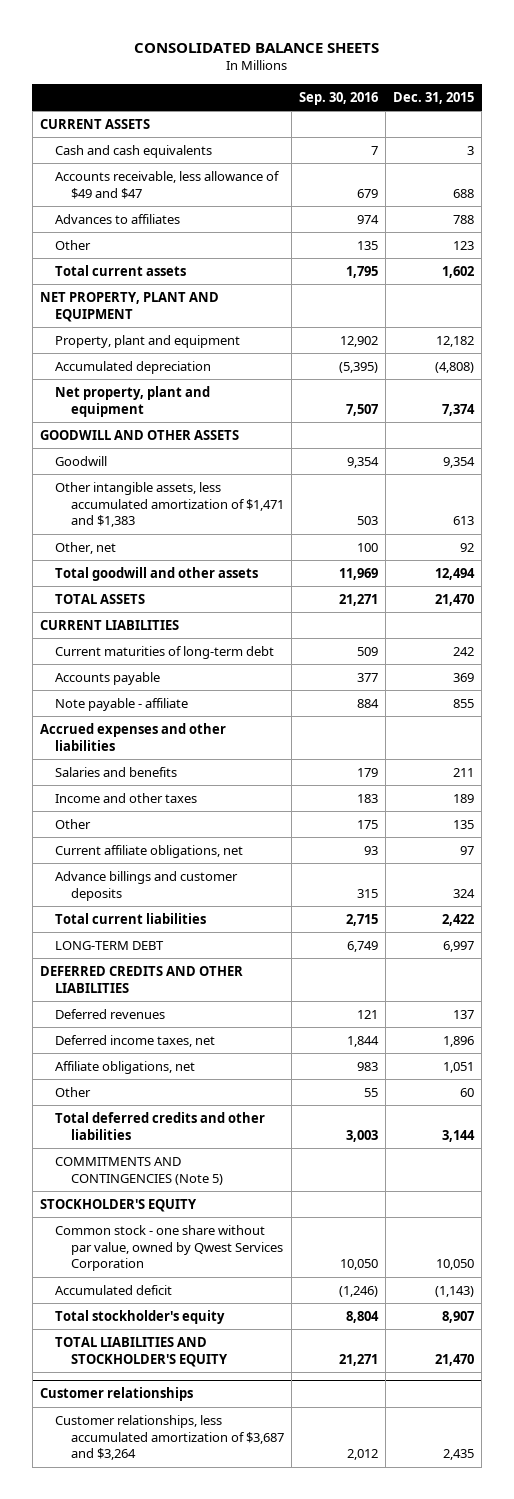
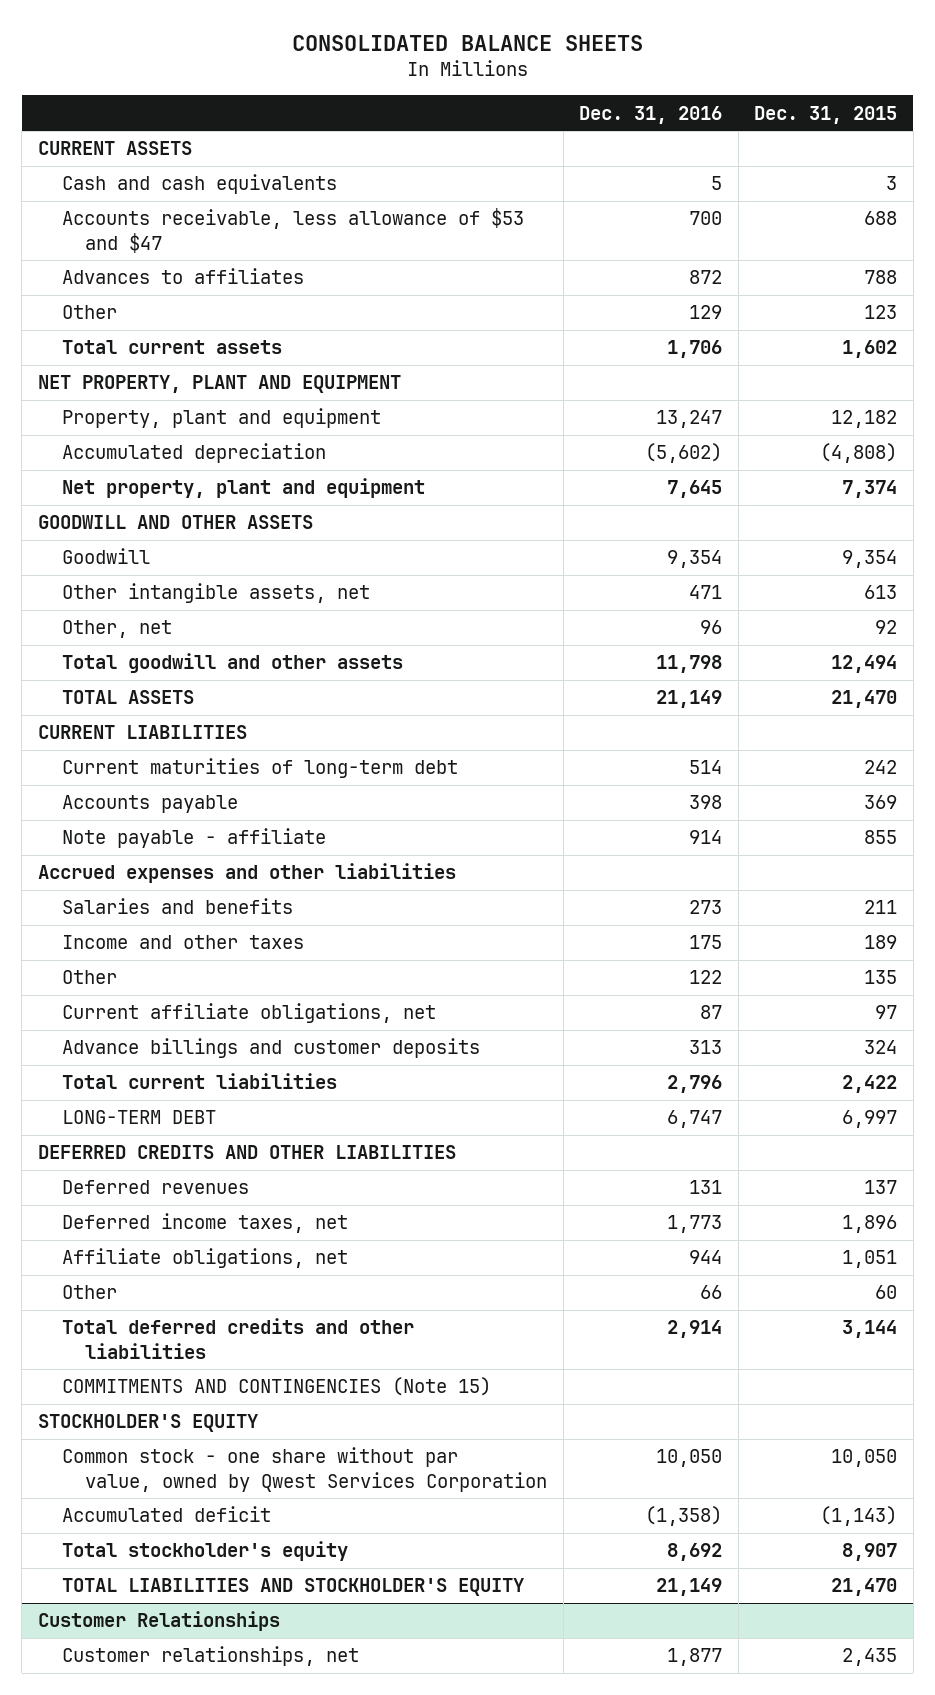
[298,91,378,105] Sep. 30, 2016 -> none
none -> [579,105,723,124] Dec. 31, 2016
[55,170,281,199] Accounts receivable, less allowance of $49 and $47 -> [61,208,524,253] Accounts receivable, less allowance of $53 and $47
[55,481,284,528] Other intangible assets, less accumulated amortization of $1,471 and $1,383 -> [61,583,370,604] Other intangible assets, net
[55,1156,223,1185] COMMITMENTS AND CONTINGENCIES (Note 5) -> [61,1377,491,1397] COMMITMENTS AND CONTINGENCIES (Note 15)
[39,1387,193,1402] Customer relationships -> [38,1611,281,1632] Customer Relationships
[55,1414,284,1461] Customer relationships, less accumulated amortization of $3,687 and $3,264 -> [61,1646,359,1667] Customer relationships, net

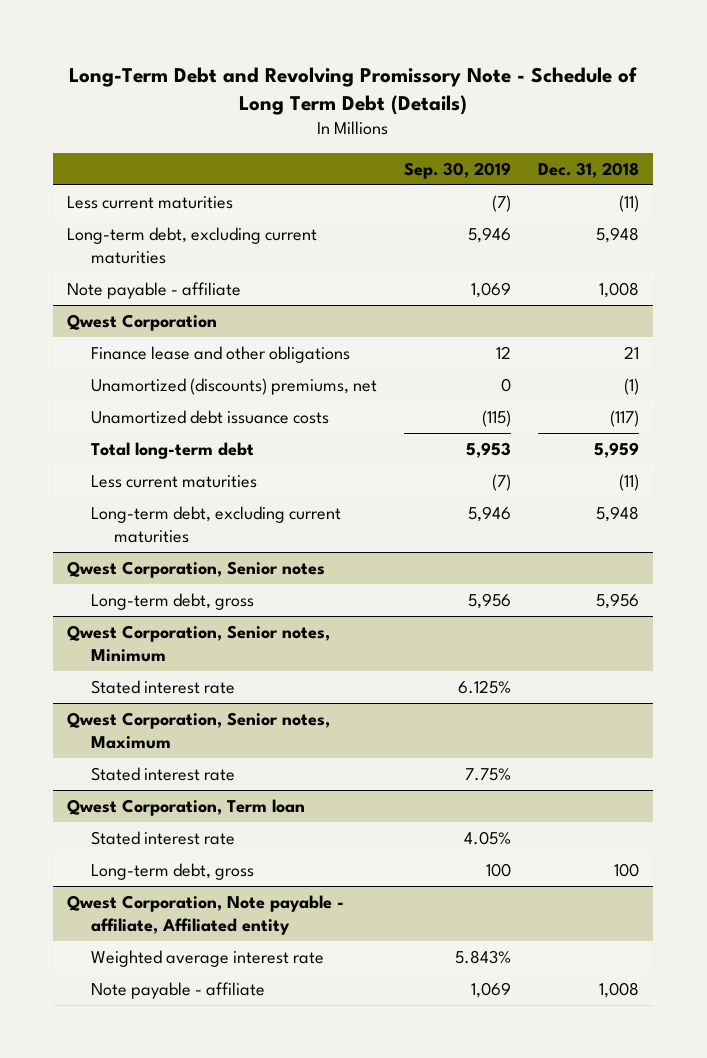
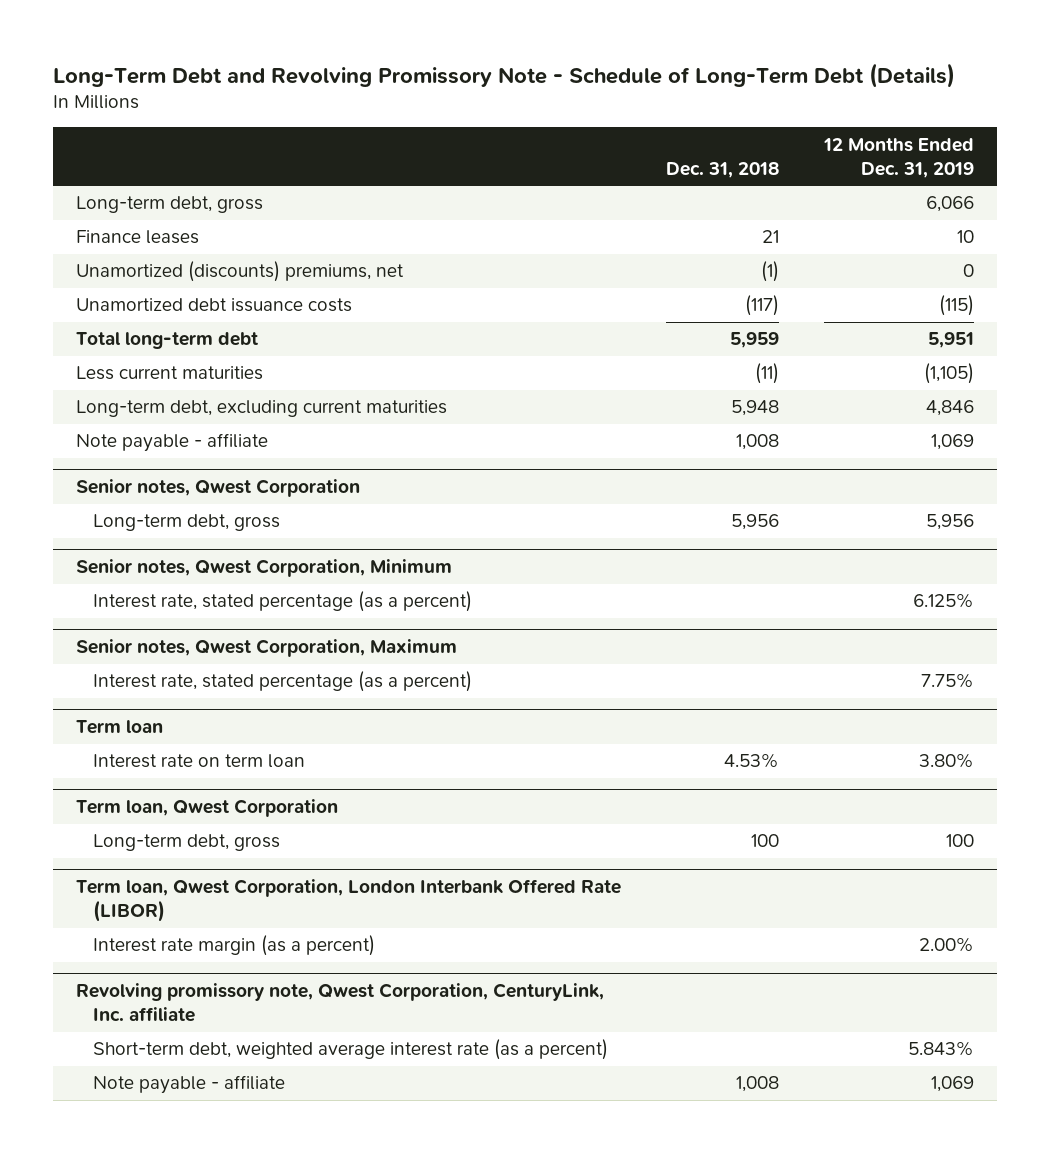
[69,66,638,115] Long-Term Debt and Revolving Promissory Note - Schedule of Long Term Debt (Details) -> [53,62,956,88] Long-Term Debt and Revolving Promissory Note - Schedule of Long-Term Debt (Details)
[404,161,512,179] Sep. 30, 2019 -> none
none -> [823,137,975,178] 12 Months Ended Dec. 31, 2019
[67,196,234,210] Less current maturities -> none
[67,227,318,264] Long-term debt, excluding current maturities -> none
[67,314,218,332] Qwest Corporation -> none
none -> [75,196,263,214] Long-term debt, gross
[90,346,350,364] Finance lease and other obligations -> [75,230,199,245] Finance leases
[67,282,242,300] Note payable - affiliate -> [75,433,268,453] Note payable - affiliate
[67,561,326,579] Qwest Corporation, Senior notes -> [75,479,360,498] Senior notes, Qwest Corporation
[90,831,235,846] Stated interest rate -> none
[67,625,331,662] Qwest Corporation, Senior notes, Minimum -> [75,559,452,578] Senior notes, Qwest Corporation, Minimum
[90,680,235,695] Stated interest rate -> [92,591,472,613] Interest rate, stated percentage (as a percent)
[67,712,331,749] Qwest Corporation, Senior notes, Maximum -> [75,639,457,658] Senior notes, Qwest Corporation, Maximum
[90,767,235,782] Stated interest rate -> [92,671,472,693] Interest rate, stated percentage (as a percent)
none -> [75,720,163,735] Term loan
none -> [92,754,305,769] Interest rate on term loan
[67,799,306,817] Qwest Corporation, Term loan -> [75,799,338,818] Term loan, Qwest Corporation
[67,895,345,935] Qwest Corporation, Note payable - affiliate, Affiliated entity -> none
none -> [75,879,621,923] Term loan, Qwest Corporation, London Interbank Offered Rate (LIBOR)
none -> [92,935,375,957] Interest rate margin (as a percent)
none -> [75,983,604,1023] Revolving promissory note, Qwest Corporation, CenturyLink, Inc. affiliate
[90,950,324,968] Weighted average interest rate -> [92,1039,608,1061] Short-term debt, weighted average interest rate (as a percent)

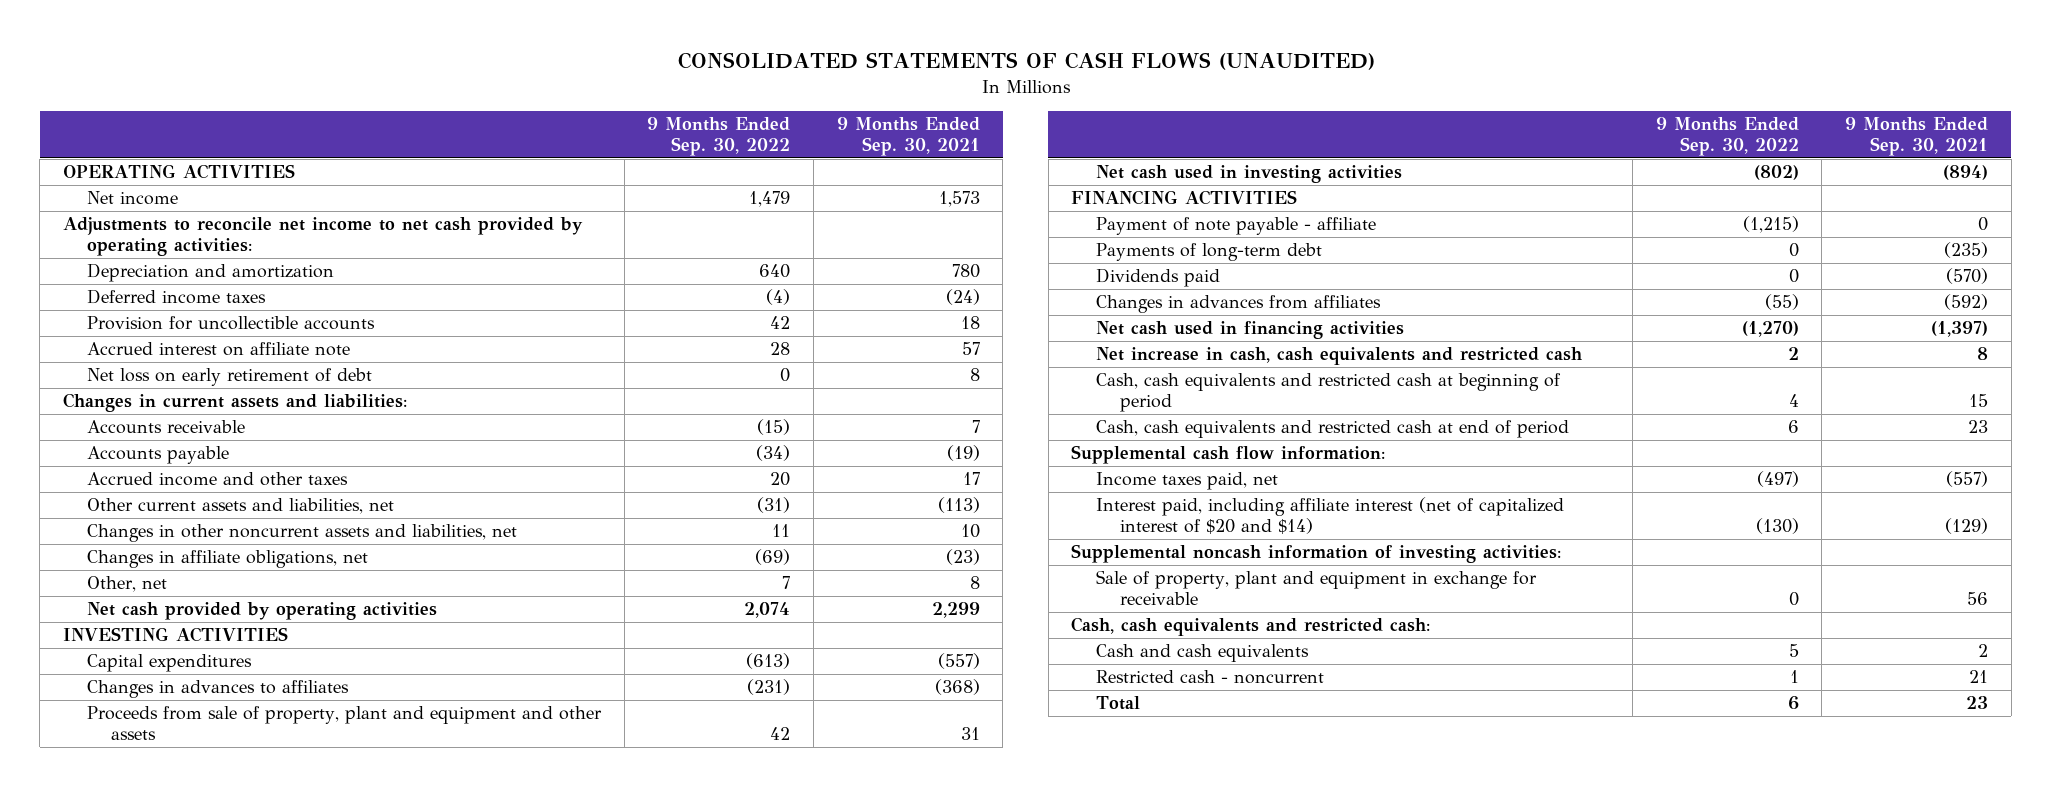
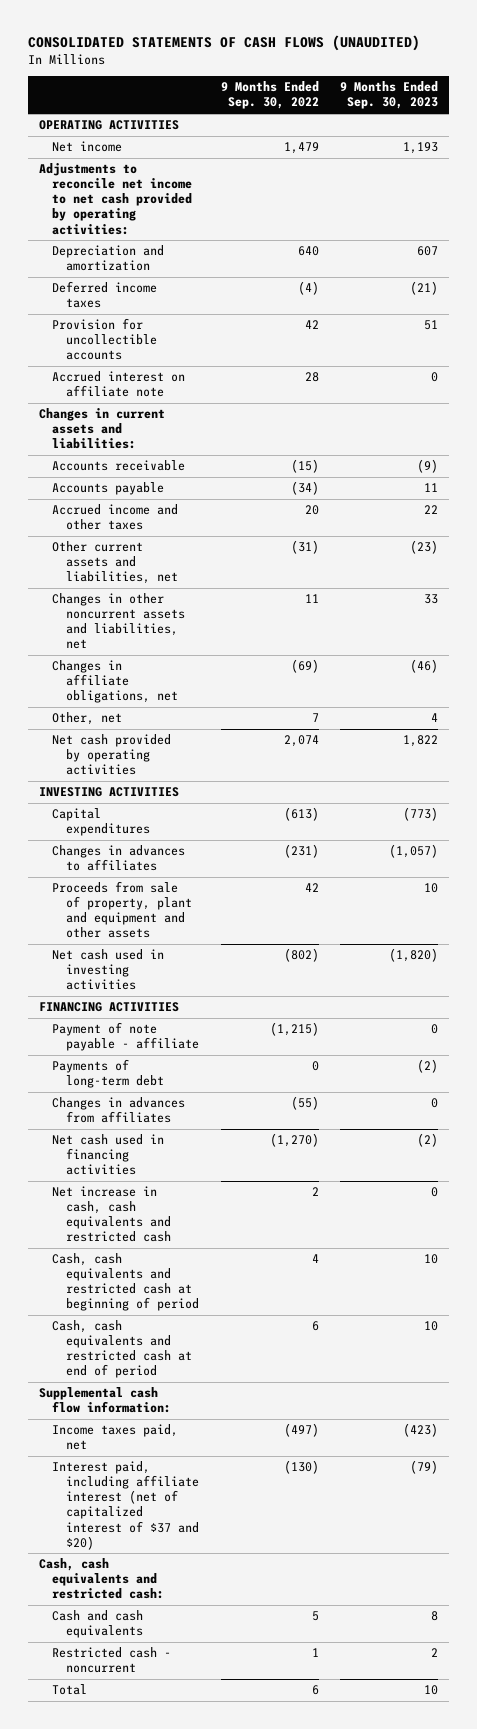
[836,117,980,157] 9 Months Ended Sep. 30, 2021 -> none
none -> [340,81,439,110] 9 Months Ended Sep. 30, 2023
[87,368,373,387] Net loss on early retirement of debt -> none
[1095,268,1220,288] Dividends paid -> none
[1071,544,1562,564] Supplemental noncash information of investing activities: -> none
[1095,570,1537,606] Sale of property, plant and equipment in exchange for receivable -> none
[1095,497,1564,535] Interest paid, including affiliate interest (net of capitalized interest of $20 and $14) -> [52,1461,199,1550] Interest paid, including affiliate interest (net of capitalized interest of $37 and $20)

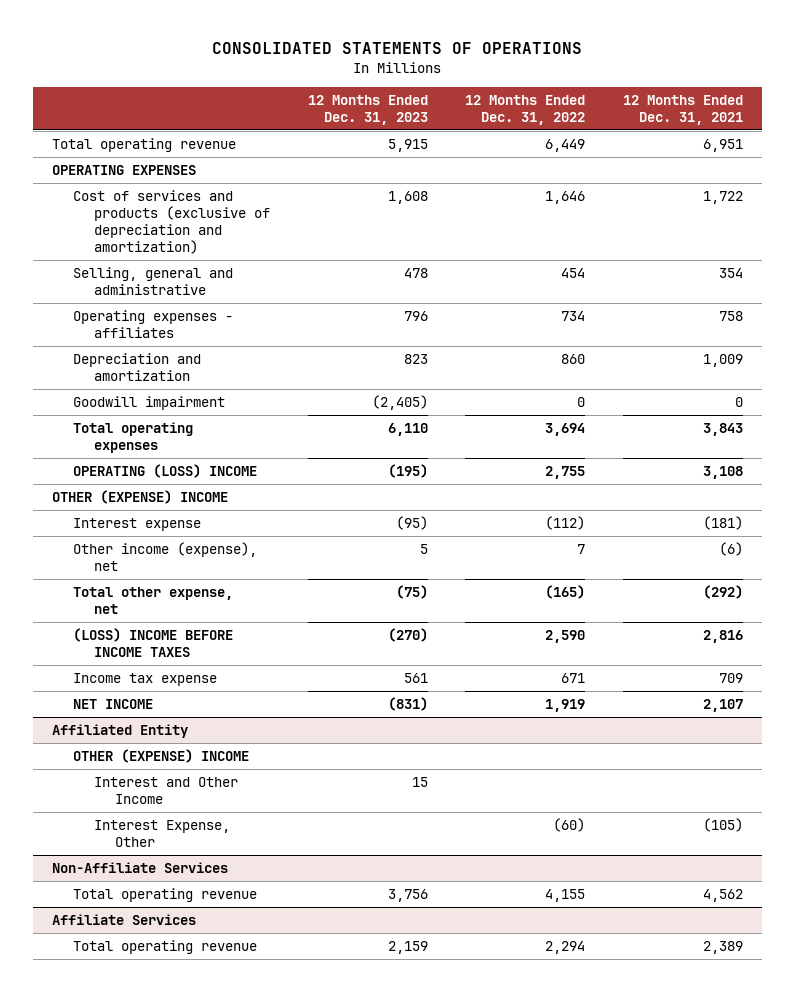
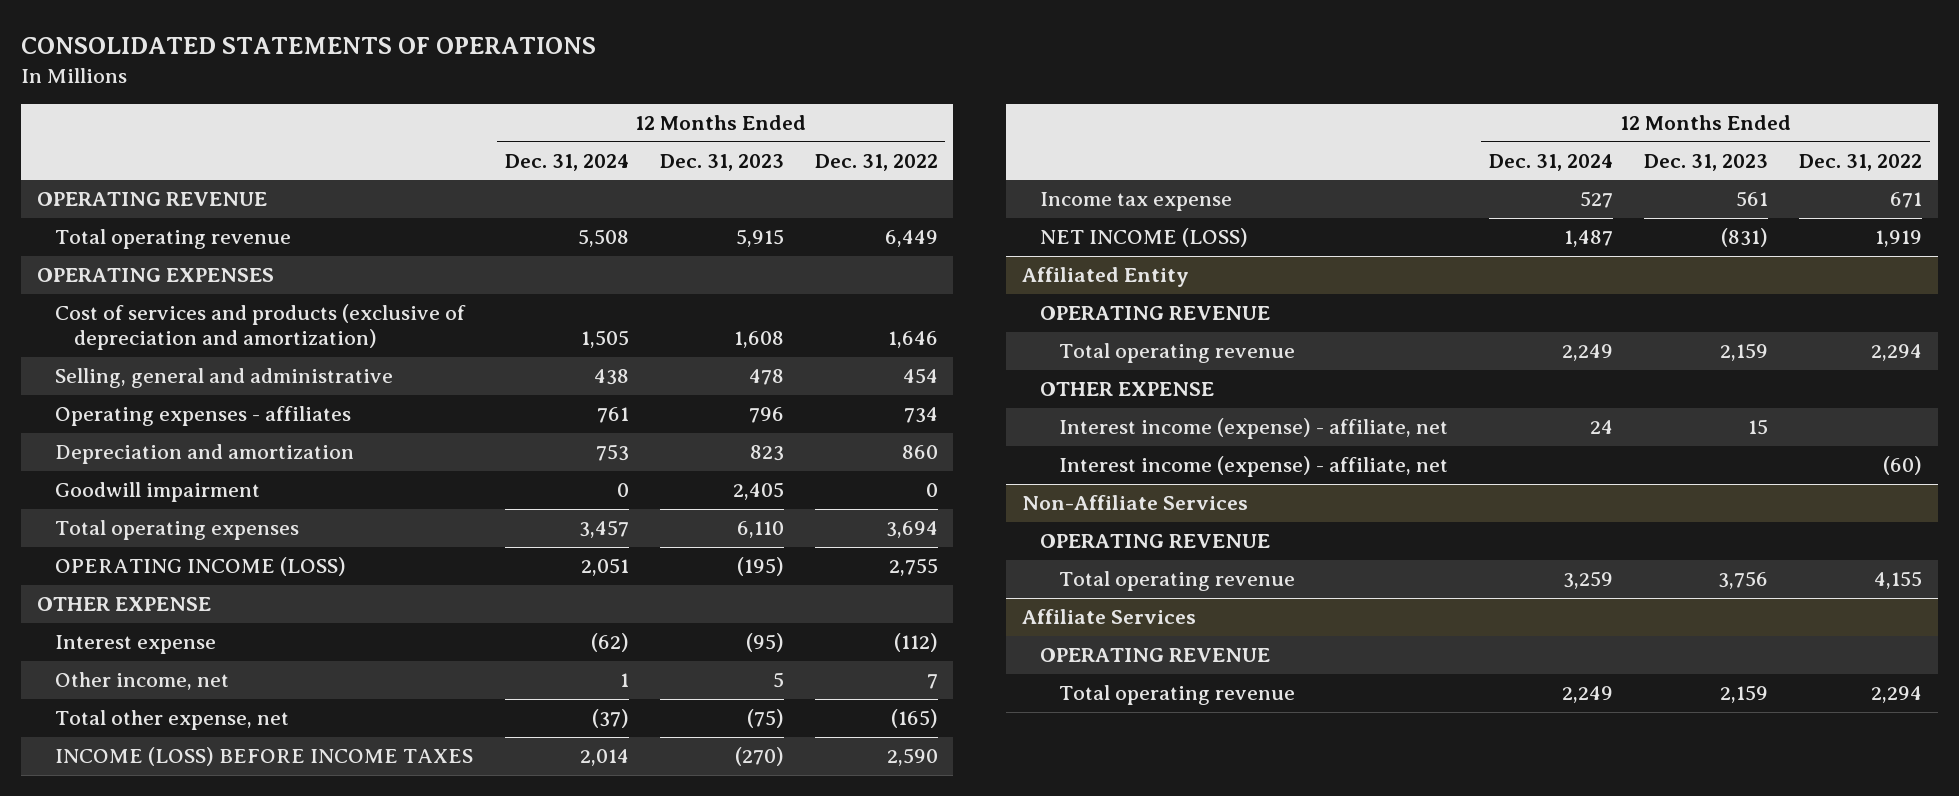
[622,94,743,125] 12 Months Ended Dec. 31, 2021 -> none
none -> [504,153,629,171] Dec. 31, 2024
none -> [36,192,267,207] OPERATING REVENUE
[371,394,428,410] (2,405) -> [732,482,784,501] 2,405
[73,463,258,478] OPERATING (LOSS) INCOME -> [55,557,347,577] OPERATING INCOME (LOSS)
[52,489,229,504] OTHER (EXPENSE) INCOME -> [36,597,211,612] OTHER EXPENSE
[73,541,258,571] Other income (expense), net -> [55,672,230,691] Other income, net
[73,627,234,657] (LOSS) INCOME BEFORE INCOME TAXES -> [55,747,474,767] INCOME (LOSS) BEFORE INCOME TAXES
[73,698,154,709] NET INCOME -> [1040,228,1249,248] NET INCOME (LOSS)
none -> [1040,306,1271,321] OPERATING REVENUE
none -> [1058,343,1295,364] Total operating revenue
[73,748,250,763] OTHER (EXPENSE) INCOME -> [1040,382,1215,397] OTHER EXPENSE
[94,776,239,804] Interest and Other Income -> [1058,418,1448,440] Interest income (expense) - affiliate, net
[94,819,231,847] Interest Expense, Other -> [1058,456,1448,478] Interest income (expense) - affiliate, net
none -> [1040,534,1271,549] OPERATING REVENUE
none -> [1040,648,1271,663] OPERATING REVENUE

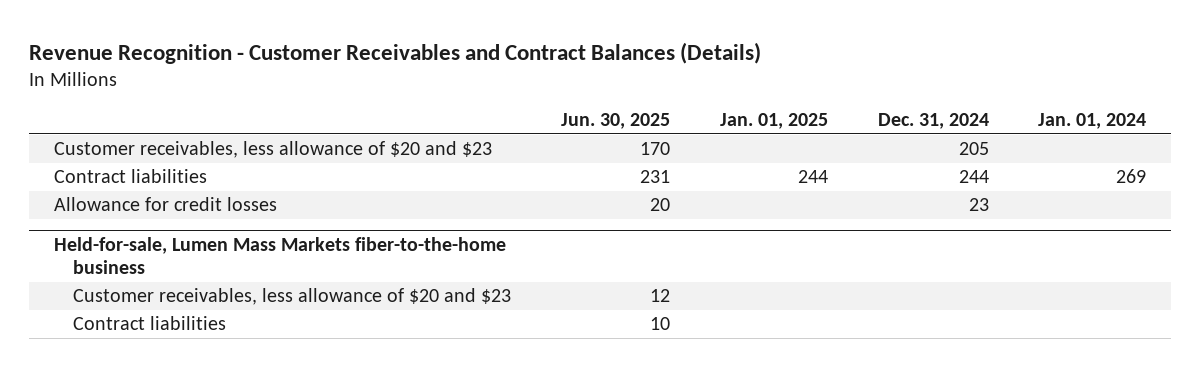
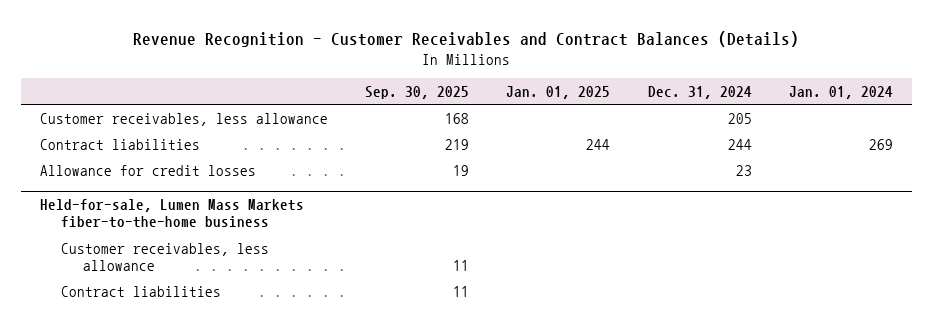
[560,112,670,129] Jun. 30, 2025 -> none
none -> [365,86,470,100] Sep. 30, 2025
[54,141,493,159] Customer receivables, less allowance of $20 and $23 -> [39,112,328,126] Customer receivables, less allowance
[73,288,512,306] Customer receivables, less allowance of $20 and $23 -> [61,242,270,271] Customer receivables, less allowance

